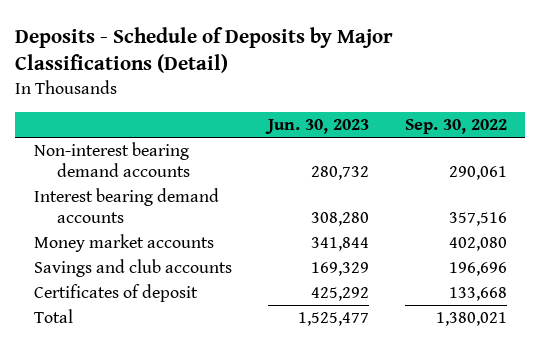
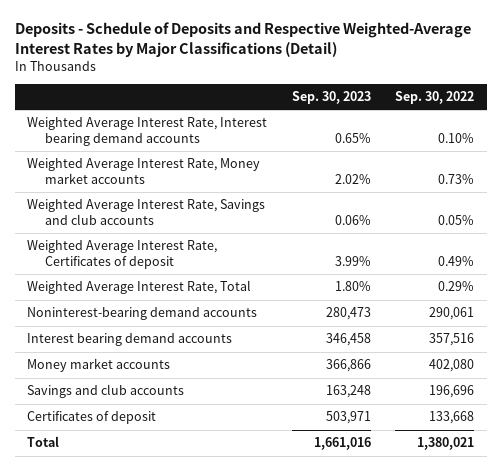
[15,26,394,74] Deposits - Schedule of Deposits by Major Classifications (Detail) -> [14,22,471,57] Deposits - Schedule of Deposits and Respective Weighted-Average Interest Rates by Major Classifications (Detail)
[264,119,369,135] Jun. 30, 2023 -> none
none -> [291,91,371,105] Sep. 30, 2023
none -> [26,117,267,147] Weighted Average Interest Rate, Interest bearing demand accounts
none -> [26,158,260,185] Weighted Average Interest Rate, Money market accounts
none -> [26,199,265,226] Weighted Average Interest Rate, Savings and club accounts
none -> [26,240,217,270] Weighted Average Interest Rate, Certificates of deposit
none -> [26,280,251,295] Weighted Average Interest Rate, Total
[33,142,191,177] Non-interest bearing demand accounts -> [26,307,257,321] Noninterest-bearing demand accounts

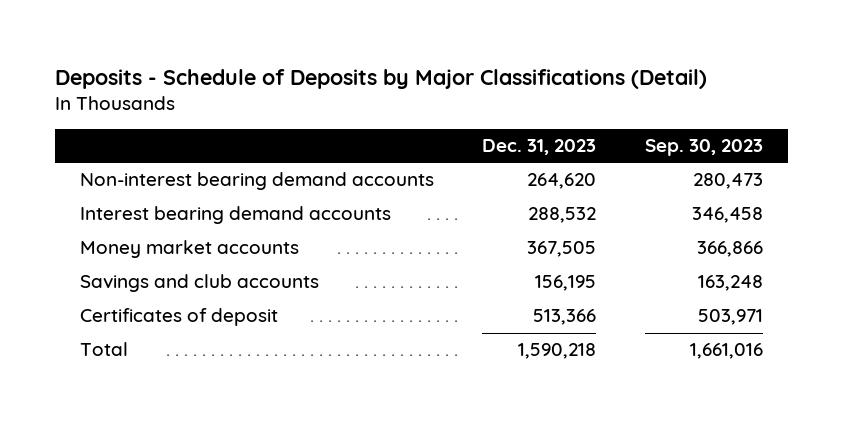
[14,22,471,57] Deposits - Schedule of Deposits and Respective Weighted-Average Interest Rates by Major Classifications (Detail) -> [55,68,708,89] Deposits - Schedule of Deposits by Major Classifications (Detail)
[395,91,475,105] Sep. 30, 2022 -> none
none -> [482,139,597,156] Dec. 31, 2023
[26,117,267,147] Weighted Average Interest Rate, Interest bearing demand accounts -> none
[26,158,260,185] Weighted Average Interest Rate, Money market accounts -> none
[26,199,265,226] Weighted Average Interest Rate, Savings and club accounts -> none
[26,240,217,270] Weighted Average Interest Rate, Certificates of deposit -> none
[26,280,251,295] Weighted Average Interest Rate, Total -> none
[26,307,257,321] Noninterest-bearing demand accounts -> [79,172,434,191] Non-interest bearing demand accounts

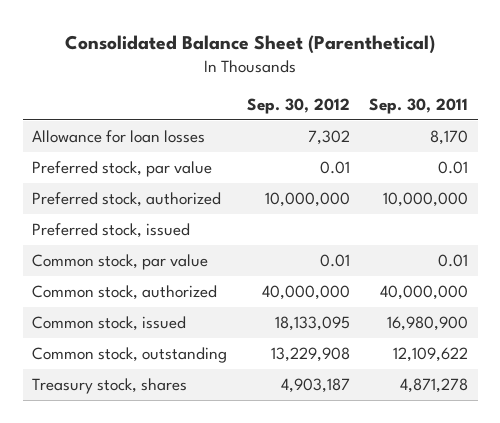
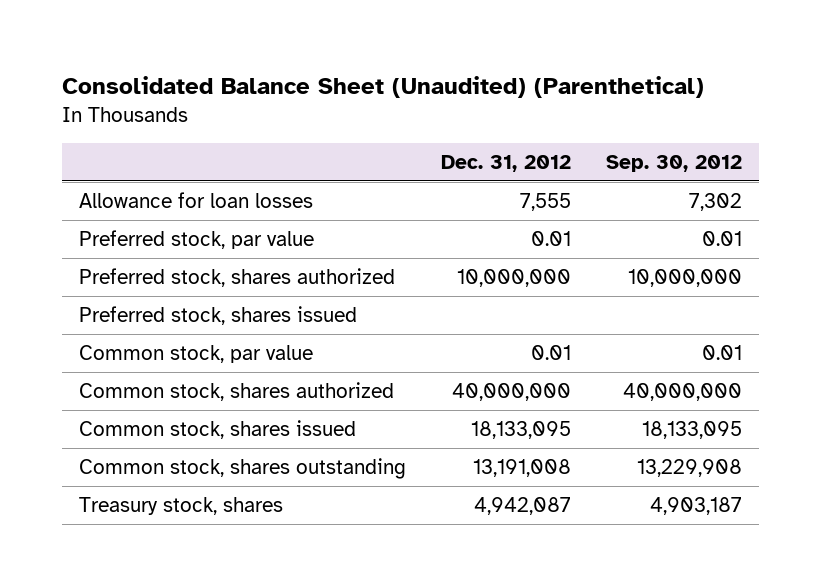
[65,35,436,55] Consolidated Balance Sheet (Parenthetical) -> [61,76,704,99] Consolidated Balance Sheet (Unaudited) (Parenthetical)
[368,97,468,114] Sep. 30, 2011 -> none
none -> [441,155,572,173] Dec. 31, 2012
[32,191,222,207] Preferred stock, authorized -> [79,267,396,287] Preferred stock, shares authorized
[32,222,191,238] Preferred stock, issued -> [79,305,358,325] Preferred stock, shares issued
[32,284,218,300] Common stock, authorized -> [79,381,395,401] Common stock, shares authorized
[32,315,187,331] Common stock, issued -> [79,419,357,439] Common stock, shares issued
[32,346,228,363] Common stock, outstanding -> [79,457,407,479] Common stock, shares outstanding

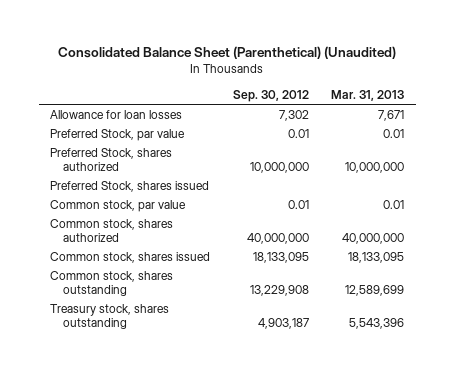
[61,76,704,99] Consolidated Balance Sheet (Unaudited) (Parenthetical) -> [58,46,397,60] Consolidated Balance Sheet (Parenthetical) (Unaudited)
[441,155,572,173] Dec. 31, 2012 -> none
none -> [331,89,405,101] Mar. 31, 2013
[79,229,315,249] Preferred stock, par value -> [50,128,186,141] Preferred Stock, par value
[79,267,396,287] Preferred stock, shares authorized -> [50,147,173,171] Preferred Stock, shares authorized
[79,305,358,325] Preferred stock, shares issued -> [50,180,210,192] Preferred Stock, shares issued
[79,496,284,515] Treasury stock, shares -> [50,303,170,329] Treasury stock, shares outstanding

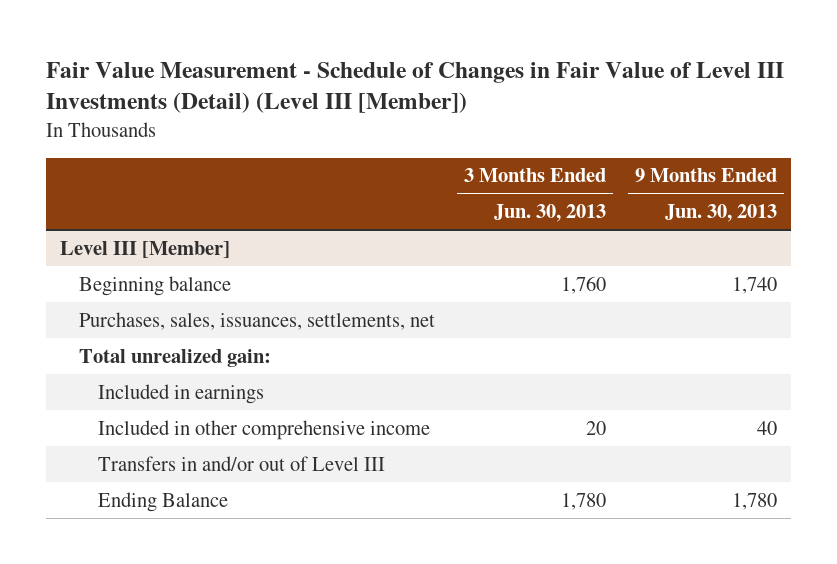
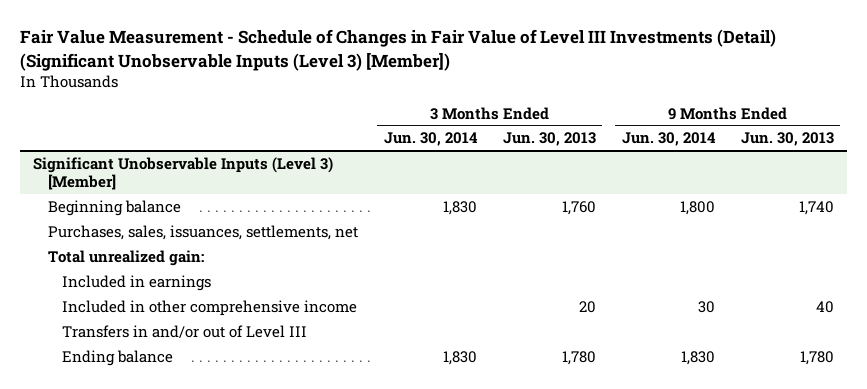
[45,61,784,114] Fair Value Measurement - Schedule of Changes in Fair Value of Level III Investments (Detail) (Level III [Member]) -> [20,29,777,71] Fair Value Measurement - Schedule of Changes in Fair Value of Level III Investments (Detail) (Significant Unobservable Inputs (Level 3) [Member])
none -> [383,132,478,147] Jun. 30, 2014
none -> [621,132,716,147] Jun. 30, 2014
[60,240,231,258] Level III [Member] -> none
none -> [33,156,334,191] Significant Unobservable Inputs (Level 3) [Member]
[98,491,229,512] Ending Balance -> [62,349,174,366] Ending balance

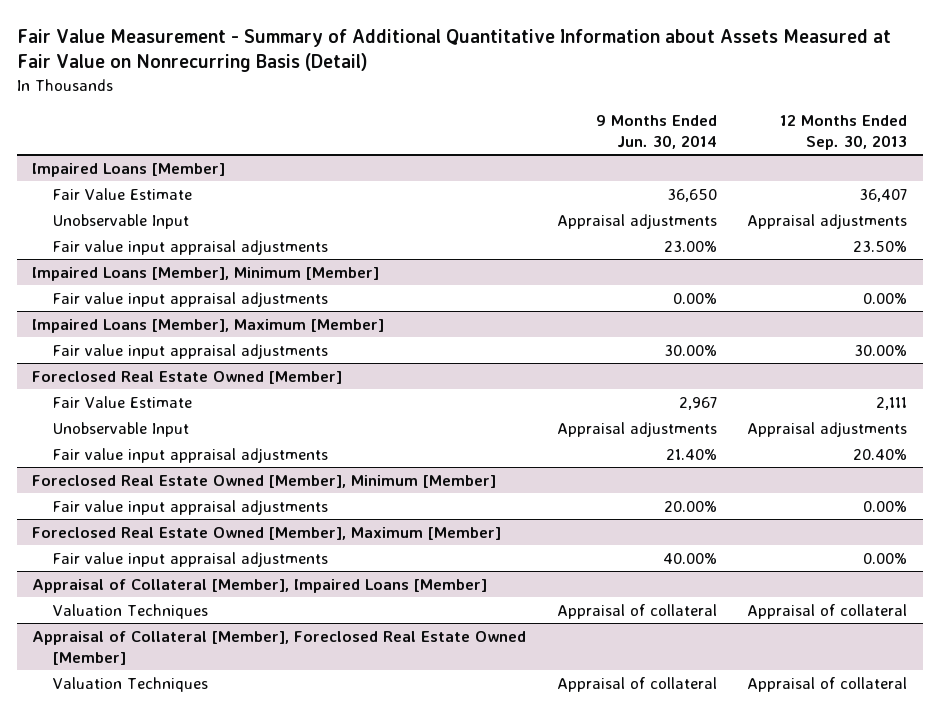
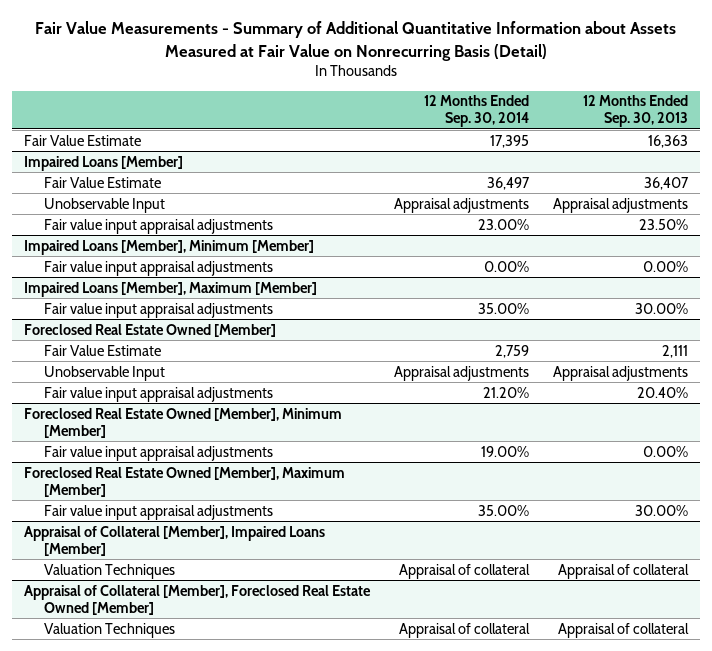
[17,28,892,73] Fair Value Measurement - Summary of Additional Quantitative Information about Assets Measured at Fair Value on Nonrecurring Basis (Detail) -> [34,21,676,61] Fair Value Measurements - Summary of Additional Quantitative Information about Assets Measured at Fair Value on Nonrecurring Basis (Detail)
[595,114,717,149] 9 Months Ended Jun. 30, 2014 -> none
none -> [423,95,529,128] 12 Months Ended Sep. 30, 2014
none -> [23,134,141,146] Fair Value Estimate
[863,552,908,564] 0.00% -> [634,504,688,516] 30.00%

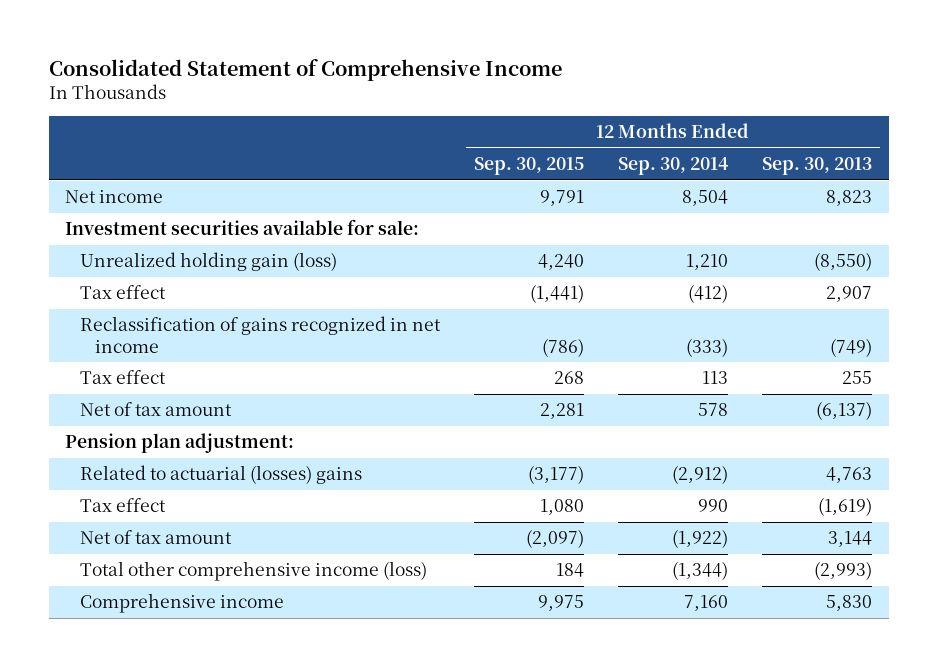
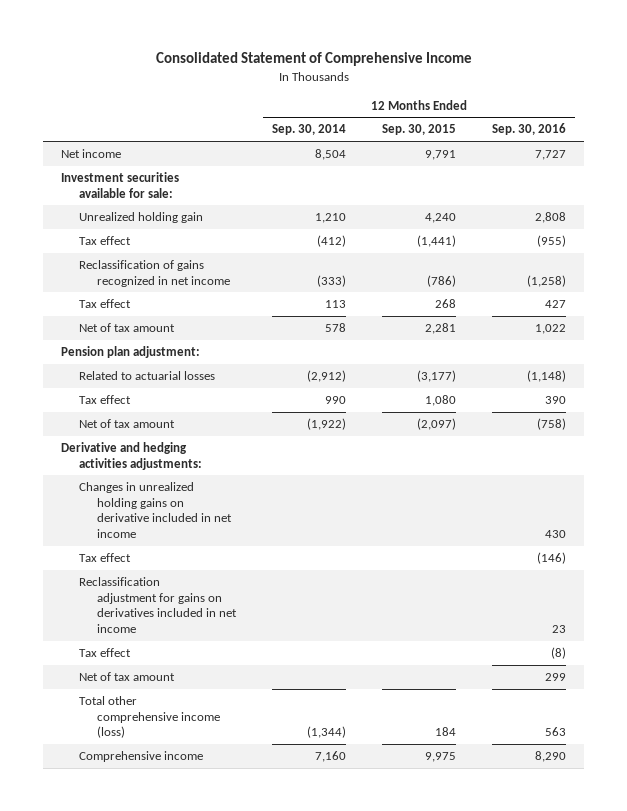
[761,157,872,176] Sep. 30, 2013 -> none
none -> [492,123,567,136] Sep. 30, 2016
[80,252,338,272] Unrealized holding gain (loss) -> [79,212,204,224] Unrealized holding gain
[80,465,363,485] Related to actuarial (losses) gains -> [79,371,216,381] Related to actuarial losses
none -> [61,442,203,470] Derivative and hedging activities adjustments:
none -> [79,482,232,538] Changes in unrealized holding gains on derivative included in net income
none -> [79,553,132,563] Tax effect
none -> [79,577,237,633] Reclassification adjustment for gains on derivatives included in net income
none -> [79,648,132,658] Tax effect
none -> [79,672,176,682] Net of tax amount

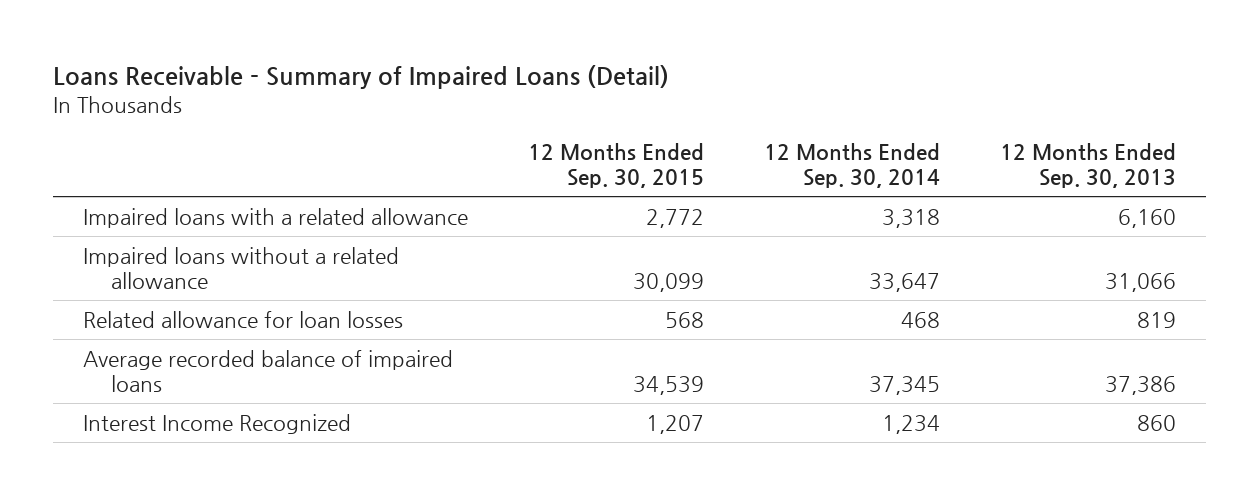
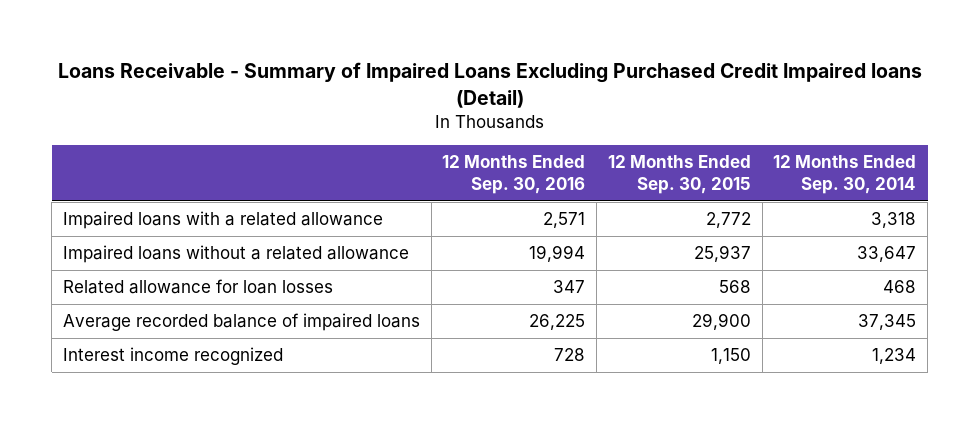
[52,65,669,90] Loans Receivable - Summary of Impaired Loans (Detail) -> [57,62,922,108] Loans Receivable - Summary of Impaired Loans Excluding Purchased Credit Impaired loans (Detail)
[999,142,1176,188] 12 Months Ended Sep. 30, 2013 -> none
none -> [442,155,586,194] 12 Months Ended Sep. 30, 2016
[632,272,704,292] 30,099 -> [693,245,751,263] 25,937
[632,375,704,395] 34,539 -> [691,313,751,331] 29,900
[82,413,351,434] Interest Income Recognized -> [62,347,283,366] Interest income recognized
[645,414,704,434] 1,207 -> [710,348,751,365] 1,150

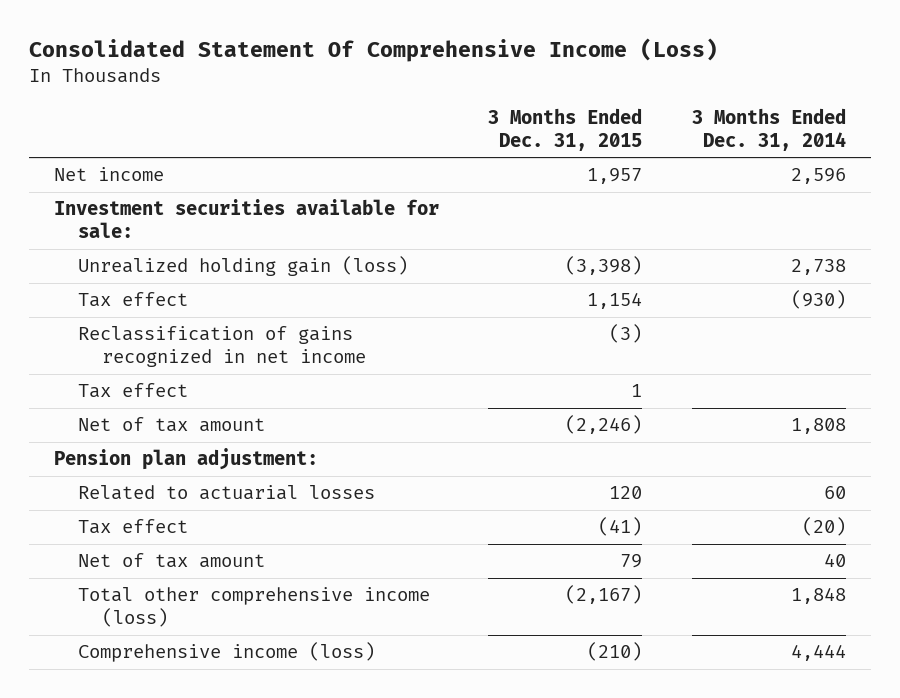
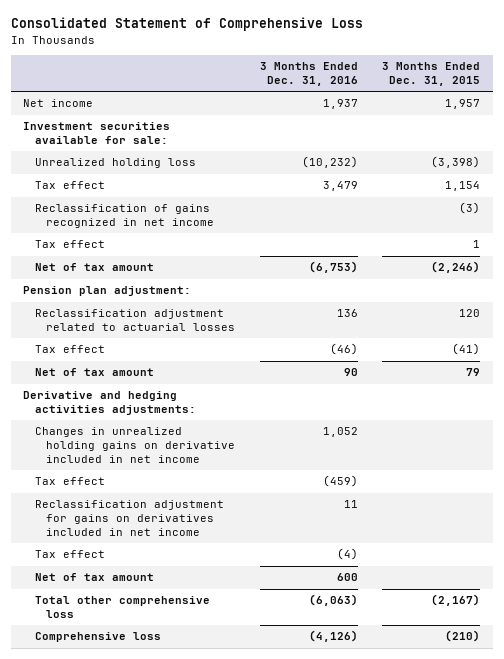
[28,38,718,63] Consolidated Statement Of Comprehensive Income (Loss) -> [11,17,364,32] Consolidated Statement of Comprehensive Loss
[691,107,846,151] 3 Months Ended Dec. 31, 2014 -> none
none -> [259,62,358,86] 3 Months Ended Dec. 31, 2016
[77,256,408,277] Unrealized holding gain (loss) -> [34,158,196,169] Unrealized holding loss
[77,485,375,501] Related to actuarial losses -> [34,309,236,332] Reclassification adjustment related to actuarial losses
none -> [23,391,196,416] Derivative and hedging activities adjustments:
none -> [34,427,236,464] Changes in unrealized holding gains on derivative included in net income
none -> [34,477,105,486] Tax effect
none -> [34,500,224,537] Reclassification adjustment for gains on derivatives included in net income
none -> [34,550,105,559] Tax effect
none -> [34,573,154,582] Net of tax amount
[77,587,430,628] Total other comprehensive income (loss) -> [34,596,210,619] Total other comprehensive loss
[77,642,375,663] Comprehensive income (loss) -> [34,632,161,643] Comprehensive loss

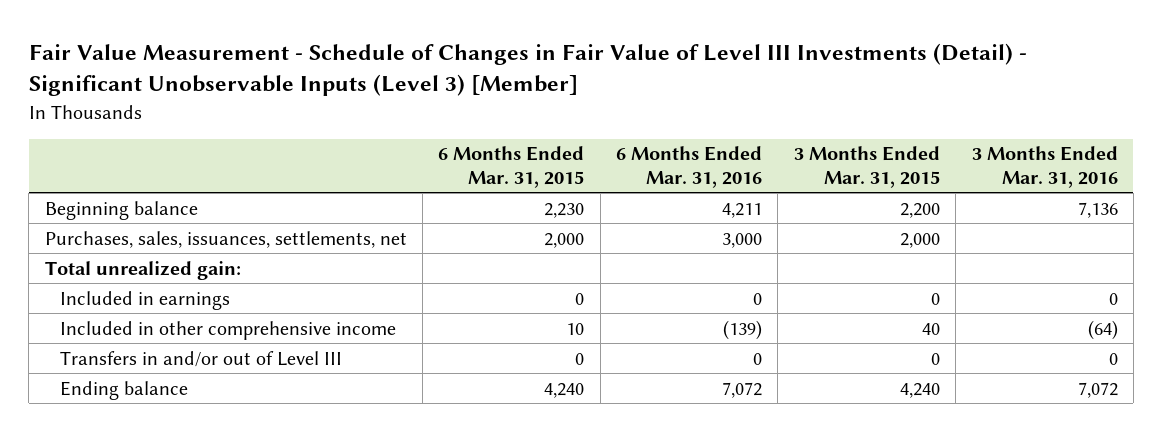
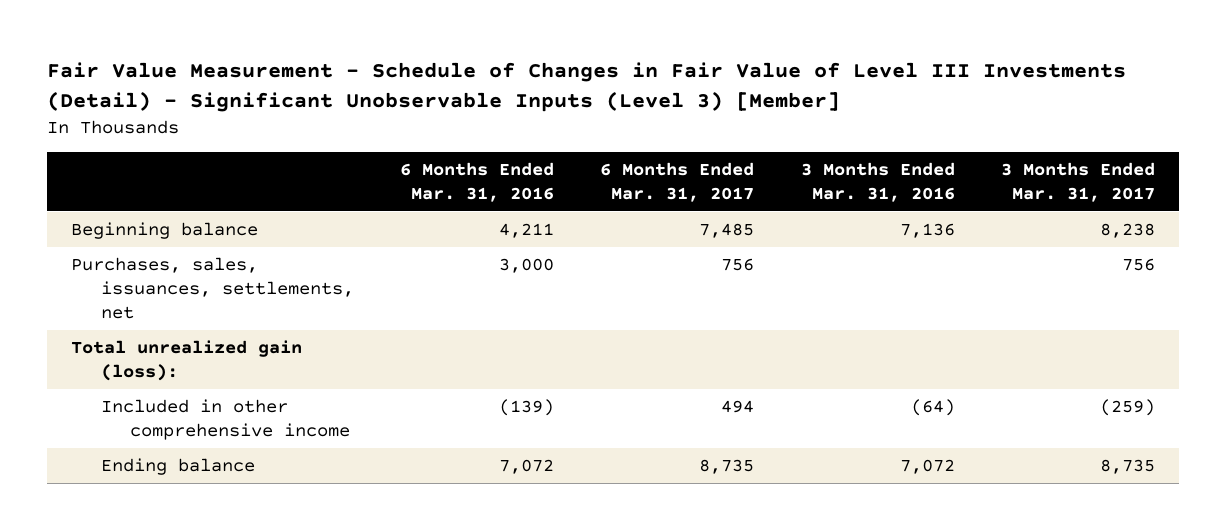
[438,146,585,188] 6 Months Ended Mar. 31, 2015 -> none
[793,146,940,188] 3 Months Ended Mar. 31, 2015 -> none
none -> [600,162,755,203] 6 Months Ended Mar. 31, 2017
none -> [1001,162,1156,203] 3 Months Ended Mar. 31, 2017
[59,290,230,310] Included in earnings -> none
[44,260,241,280] Total unrealized gain: -> [70,340,302,382] Total unrealized gain (loss):
[59,350,342,367] Transfers in and/or out of Level III -> none

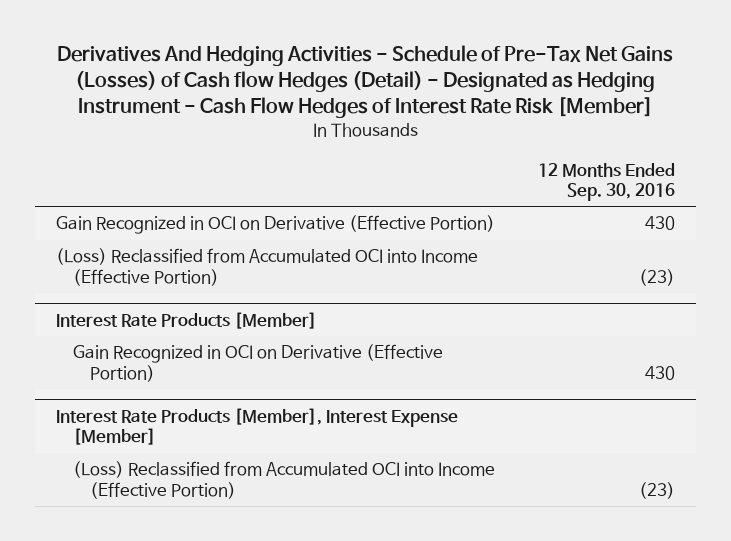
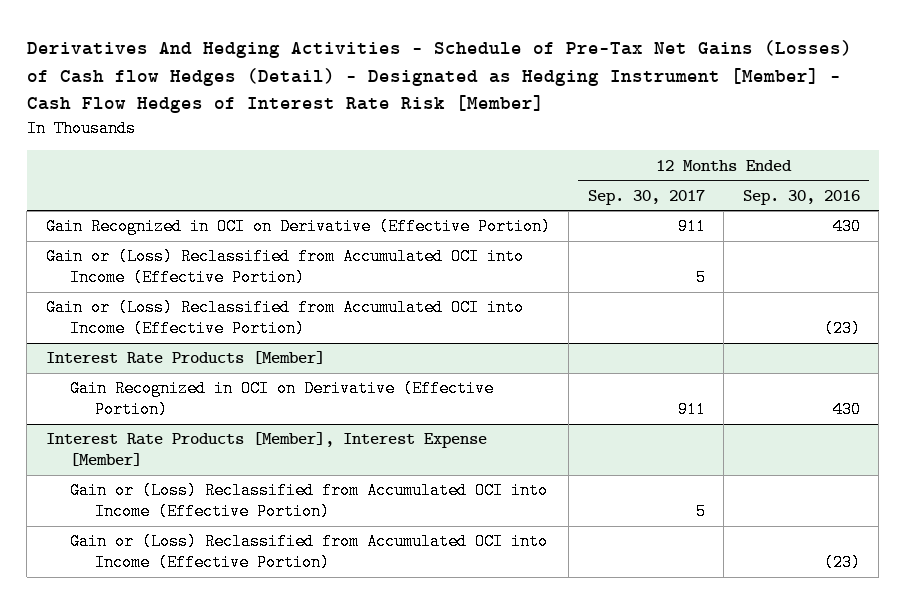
[57,45,674,119] Derivatives And Hedging Activities - Schedule of Pre-Tax Net Gains (Losses) of Cash flow Hedges (Detail) - Designated as Hedging Instrument - Cash Flow Hedges of Interest Rate Risk [Member] -> [26,40,852,113] Derivatives And Hedging Activities - Schedule of Pre-Tax Net Gains (Losses) of Cash flow Hedges (Detail) - Designated as Hedging Instrument [Member] - Cash Flow Hedges of Interest Rate Risk [Member]
none -> [587,189,705,205] Sep. 30, 2017
none -> [45,248,524,287] Gain or (Loss) Reclassified from Accumulated OCI into Income (Effective Portion)
[56,248,479,286] (Loss) Reclassified from Accumulated OCI into Income (Effective Portion) -> [45,299,524,338] Gain or (Loss) Reclassified from Accumulated OCI into Income (Effective Portion)
none -> [70,482,549,521] Gain or (Loss) Reclassified from Accumulated OCI into Income (Effective Portion)
[72,461,495,499] (Loss) Reclassified from Accumulated OCI into Income (Effective Portion) -> [70,533,549,572] Gain or (Loss) Reclassified from Accumulated OCI into Income (Effective Portion)

